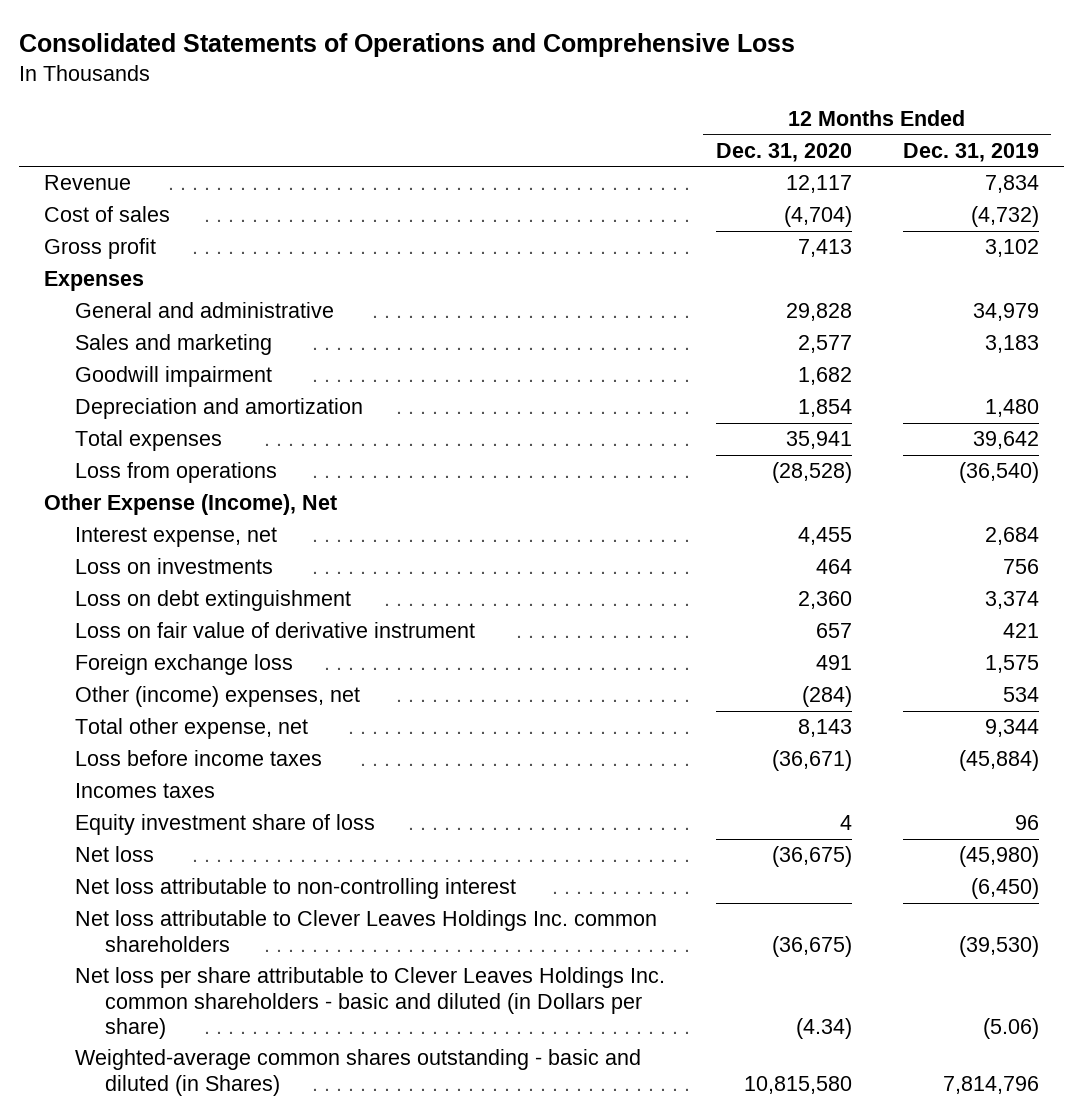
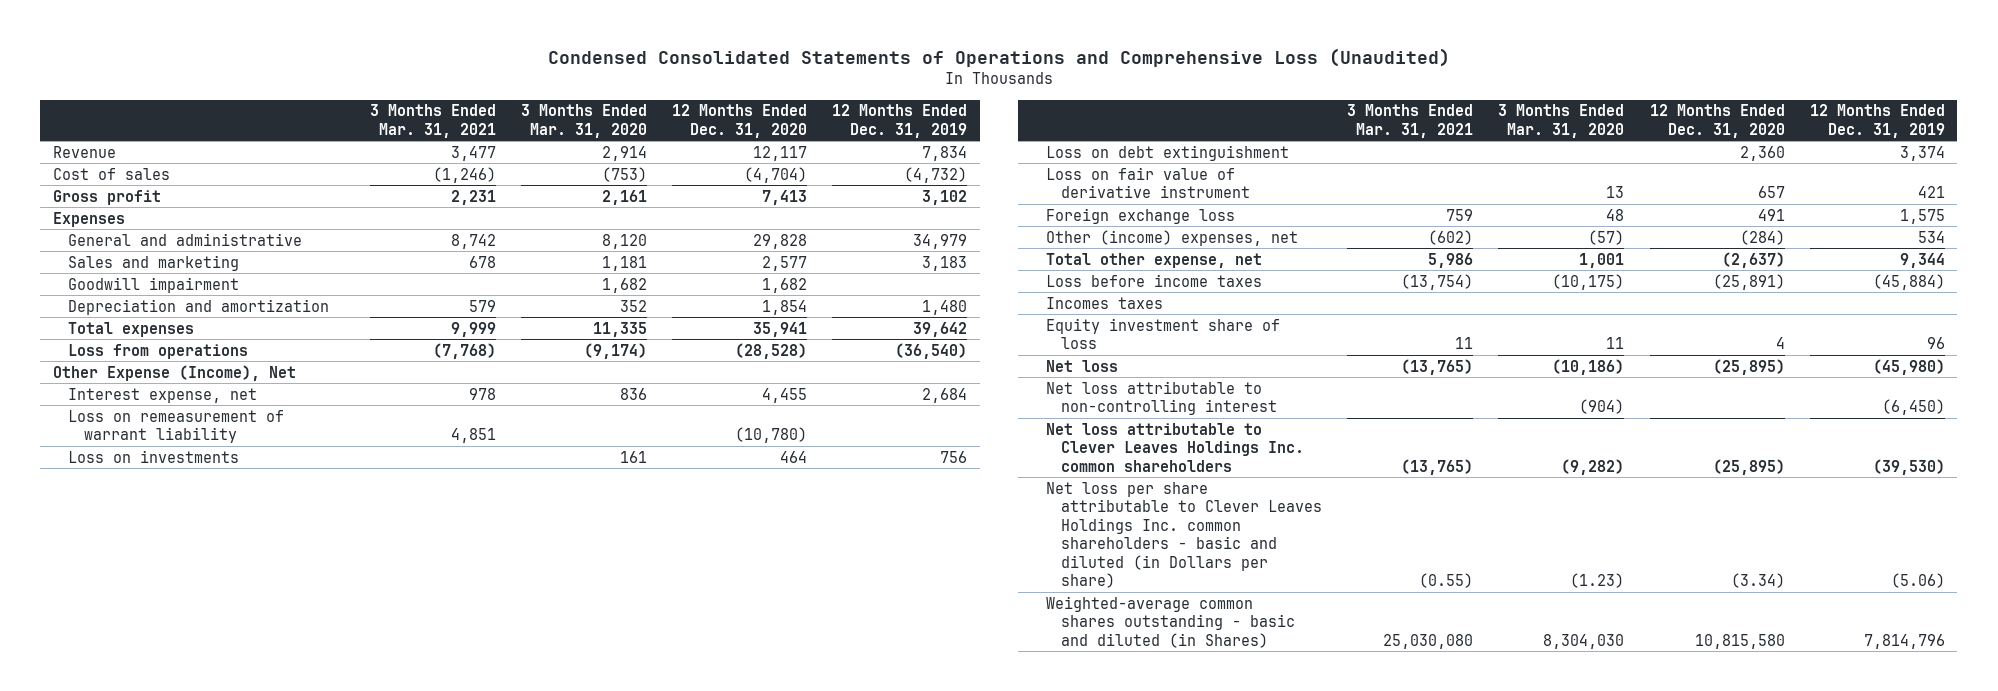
[18,33,795,58] Consolidated Statements of Operations and Comprehensive Loss -> [547,47,1450,67] Condensed Consolidated Statements of Operations and Comprehensive Loss (Unaudited)
none -> [370,104,497,138] 3 Months Ended Mar. 31, 2021
none -> [521,104,648,138] 3 Months Ended Mar. 31, 2020
none -> [68,409,285,444] Loss on remeasurement of warrant liability
[797,719,852,738] 8,143 -> [1721,251,1785,268] (2,637)
[771,750,852,772] (36,671) -> [1712,273,1785,290] (25,891)
[771,846,852,868] (36,675) -> [1712,358,1785,375] (25,895)
[771,935,852,957] (36,675) -> [1712,458,1785,475] (25,895)
[795,1018,852,1040] (4.34) -> [1730,573,1785,589] (3.34)

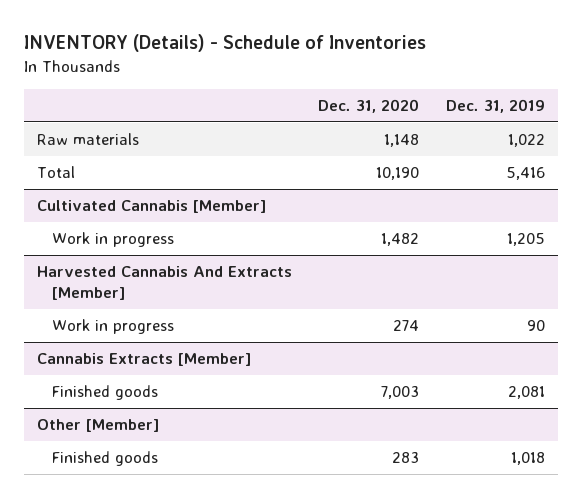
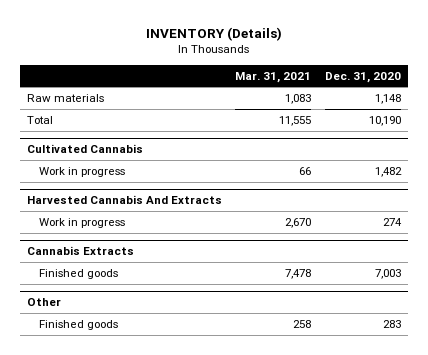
[23,34,426,53] INVENTORY (Details) - Schedule of Inventories -> [145,26,282,41] INVENTORY (Details)
[445,98,545,113] Dec. 31, 2019 -> none
none -> [235,71,312,83] Mar. 31, 2021
[36,200,266,214] Cultivated Cannabis [Member] -> [26,144,143,154] Cultivated Cannabis
[36,266,292,300] Harvested Cannabis And Extracts [Member] -> [26,195,222,205] Harvested Cannabis And Extracts
[36,353,251,367] Cannabis Extracts [Member] -> [26,246,134,256] Cannabis Extracts
[36,419,159,433] Other [Member] -> [26,298,61,307] Other

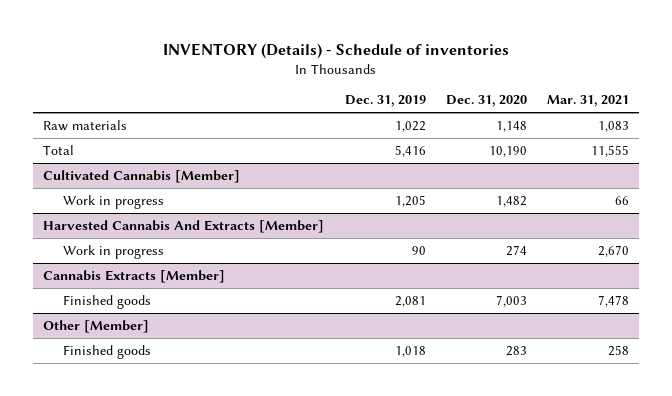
[145,26,282,41] INVENTORY (Details) -> [163,42,510,59] INVENTORY (Details) - Schedule of inventories
none -> [344,95,426,108] Dec. 31, 2019
[26,144,143,154] Cultivated Cannabis -> [43,169,241,183] Cultivated Cannabis [Member]
[26,195,222,205] Harvested Cannabis And Extracts -> [43,219,325,233] Harvested Cannabis And Extracts [Member]
[26,246,134,256] Cannabis Extracts -> [43,269,226,283] Cannabis Extracts [Member]
[26,298,61,307] Other -> [43,319,150,333] Other [Member]

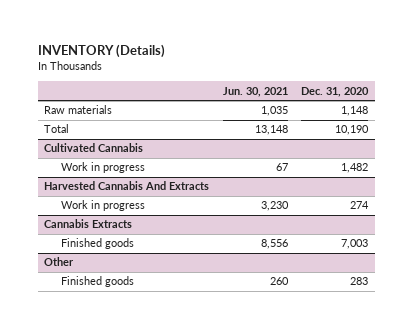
[163,42,510,59] INVENTORY (Details) - Schedule of inventories -> [37,44,165,59] INVENTORY (Details)
[344,95,426,108] Dec. 31, 2019 -> none
[546,95,629,108] Mar. 31, 2021 -> none
none -> [222,86,288,97] Jun. 30, 2021
[43,169,241,183] Cultivated Cannabis [Member] -> [44,143,144,153] Cultivated Cannabis
[43,219,325,233] Harvested Cannabis And Extracts [Member] -> [44,181,210,191] Harvested Cannabis And Extracts
[43,269,226,283] Cannabis Extracts [Member] -> [44,219,133,229] Cannabis Extracts
[43,319,150,333] Other [Member] -> [44,257,75,267] Other

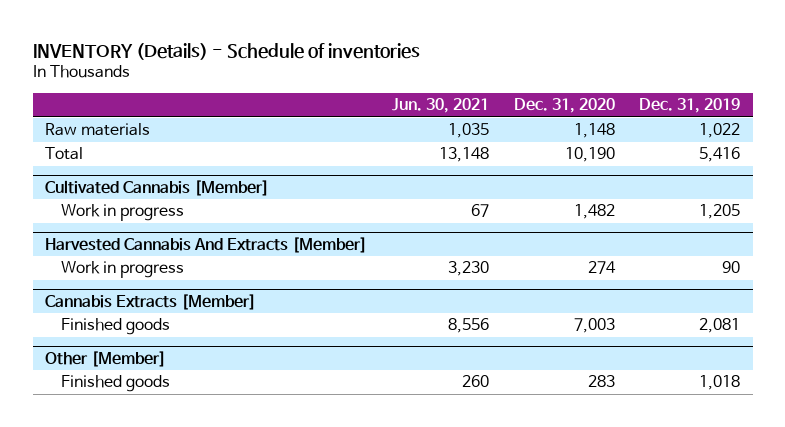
[37,44,165,59] INVENTORY (Details) -> [32,42,420,60] INVENTORY (Details) - Schedule of inventories
none -> [639,98,741,114] Dec. 31, 2019
[44,143,144,153] Cultivated Cannabis -> [44,179,269,196] Cultivated Cannabis [Member]
[44,181,210,191] Harvested Cannabis And Extracts -> [44,236,367,253] Harvested Cannabis And Extracts [Member]
[44,219,133,229] Cannabis Extracts -> [44,293,256,310] Cannabis Extracts [Member]
[44,257,75,267] Other -> [44,350,166,367] Other [Member]

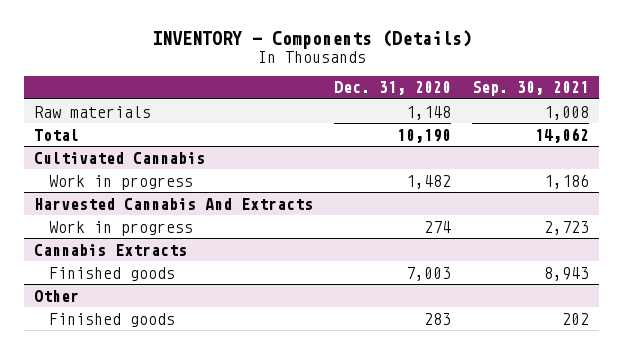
[32,42,420,60] INVENTORY (Details) - Schedule of inventories -> [151,29,472,49] INVENTORY - Components (Details)
[391,98,489,114] Jun. 30, 2021 -> none
[639,98,741,114] Dec. 31, 2019 -> none
none -> [471,81,589,97] Sep. 30, 2021
[44,179,269,196] Cultivated Cannabis [Member] -> [34,151,206,164] Cultivated Cannabis
[44,236,367,253] Harvested Cannabis And Extracts [Member] -> [34,197,314,210] Harvested Cannabis And Extracts
[44,293,256,310] Cannabis Extracts [Member] -> [34,243,188,256] Cannabis Extracts
[44,350,166,367] Other [Member] -> [34,289,80,302] Other

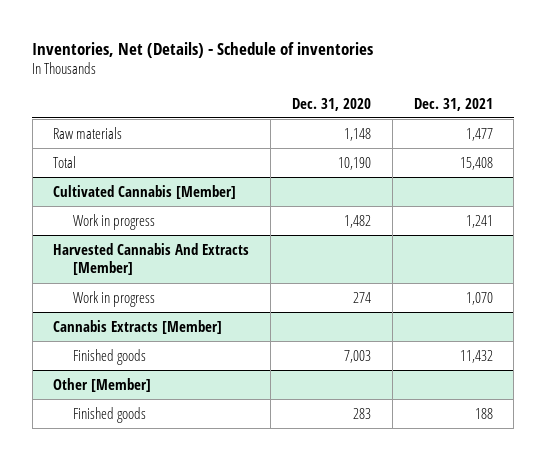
[151,29,472,49] INVENTORY - Components (Details) -> [32,41,374,58] Inventories, Net (Details) - Schedule of inventories
[471,81,589,97] Sep. 30, 2021 -> none
none -> [413,97,493,111] Dec. 31, 2021
[34,151,206,164] Cultivated Cannabis -> [53,184,237,199] Cultivated Cannabis [Member]
[34,197,314,210] Harvested Cannabis And Extracts -> [53,242,250,276] Harvested Cannabis And Extracts [Member]
[34,243,188,256] Cannabis Extracts -> [53,319,223,334] Cannabis Extracts [Member]
[34,289,80,302] Other -> [53,377,152,392] Other [Member]

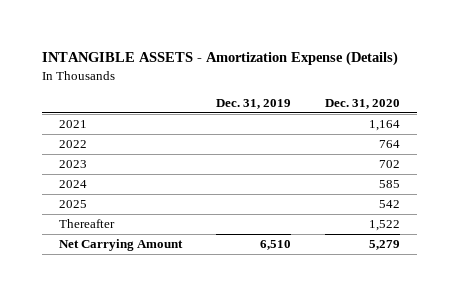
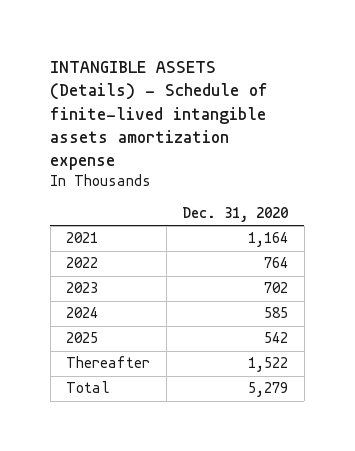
[42,51,399,67] INTANGIBLE ASSETS - Amortization Expense (Details) -> [50,61,269,170] INTANGIBLE ASSETS (Details) - Schedule of finite-lived intangible assets amortization expense
[216,98,292,109] Dec. 31, 2019 -> none
[59,239,184,252] Net Carrying Amount -> [66,381,111,394] Total

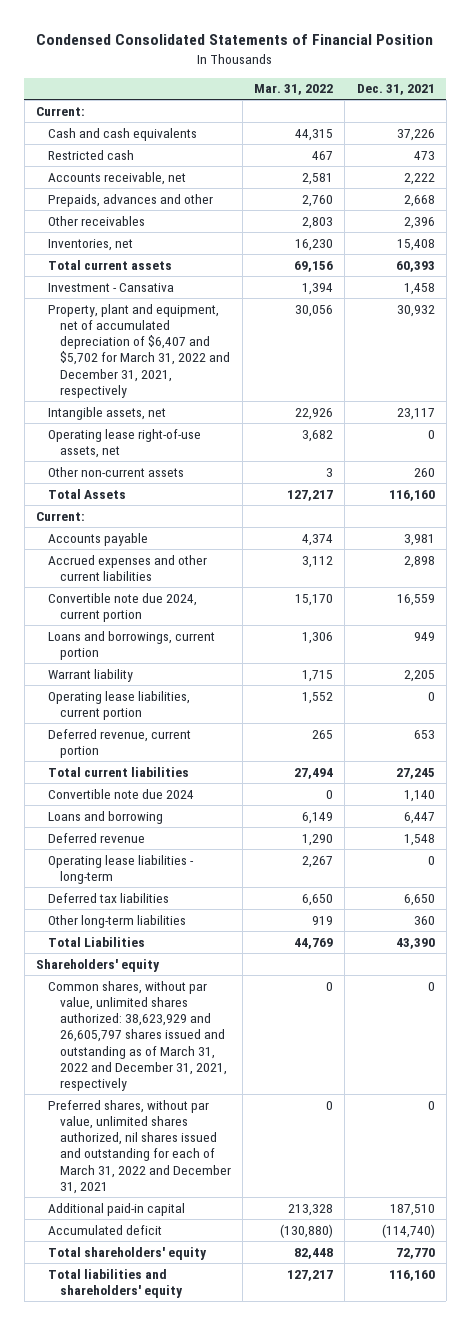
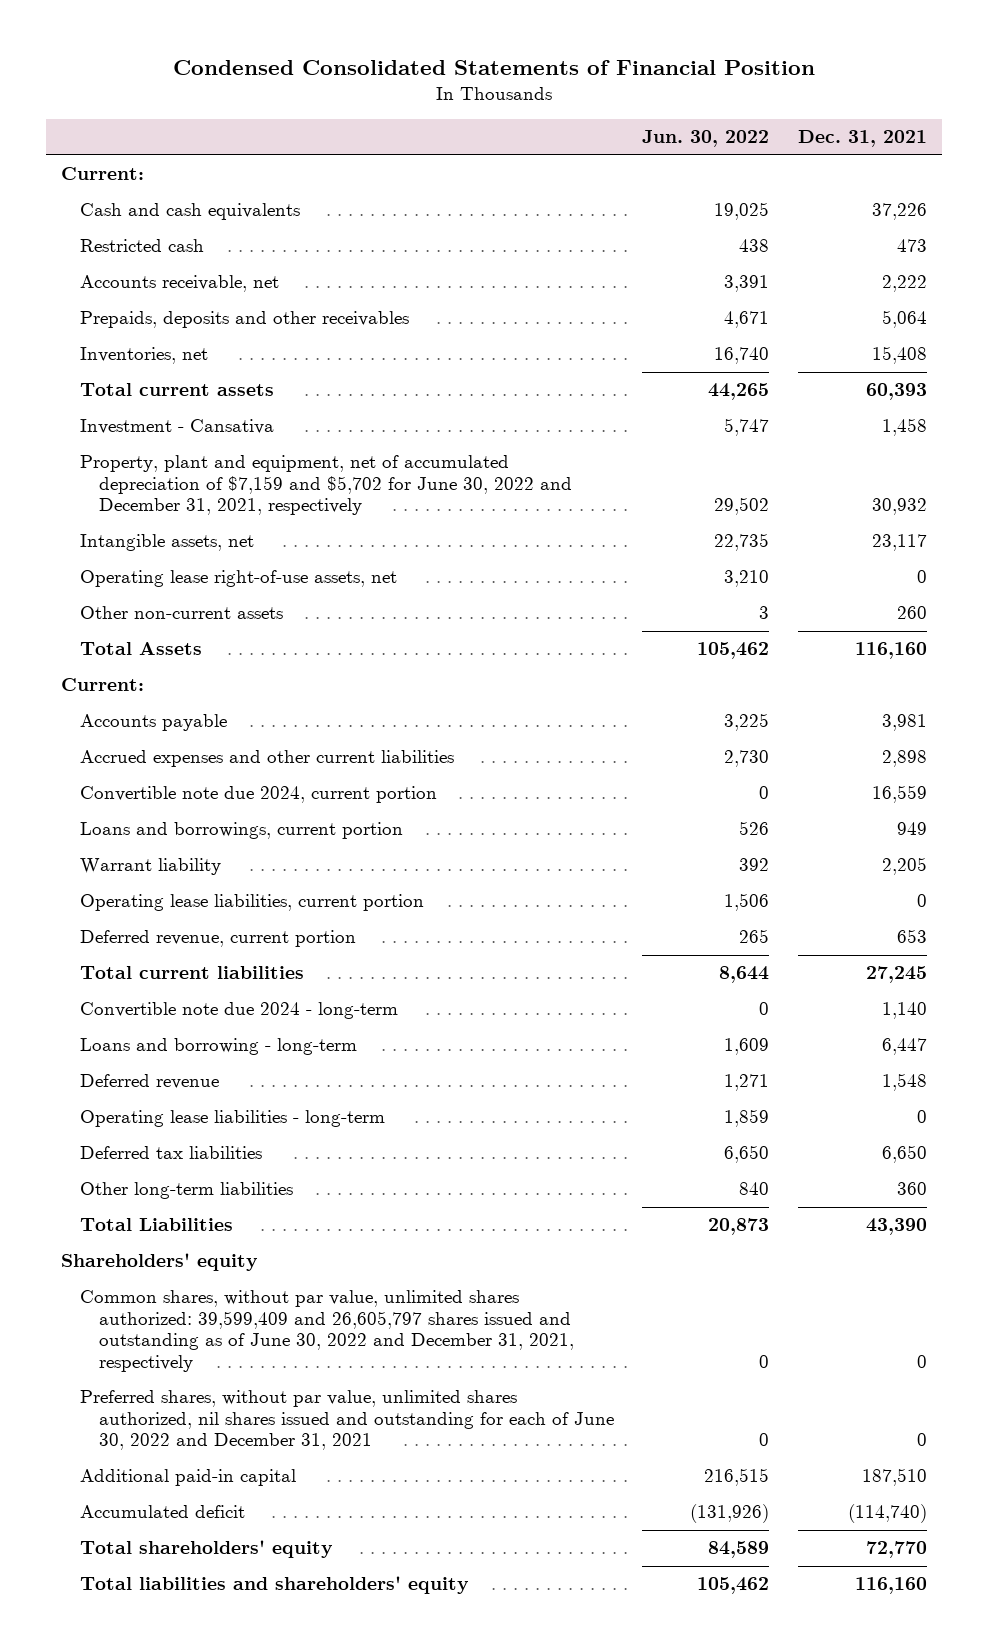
[254,84,334,96] Mar. 31, 2022 -> none
none -> [642,130,770,148] Jun. 30, 2022
[47,215,145,226] Other receivables -> none
[47,193,213,207] Prepaids, advances and other -> [79,311,409,329] Prepaids, deposits and other receivables
[403,194,435,207] 2,668 -> [882,310,928,329] 5,064
[47,303,230,398] Property, plant and equipment, net of accumulated depreciation of $6,407 and $5,702 for March 31, 2022 and December 31, 2021, respectively -> [79,455,572,516] Property, plant and equipment, net of accumulated depreciation of $7,159 and $5,702 for June 30, 2022 and December 31, 2021, respectively
[47,788,194,799] Convertible note due 2024 -> [79,1002,398,1020] Convertible note due 2024 - long-term
[47,810,163,824] Loans and borrowing -> [79,1038,357,1056] Loans and borrowing - long-term
[47,980,227,1092] Common shares, without par value, unlimited shares authorized: 38,623,929 and 26,605,797 shares issued and outstanding as of March 31, 2022 and December 31, 2021, respectively -> [79,1290,574,1372] Common shares, without par value, unlimited shares authorized: 39,599,409 and 26,605,797 shares issued and outstanding as of June 30, 2022 and December 31, 2021, respectively
[47,1099,231,1194] Preferred shares, without par value, unlimited shares authorized, nil shares issued and outstanding for each of March 31, 2022 and December 31, 2021 -> [79,1390,614,1451] Preferred shares, without par value, unlimited shares authorized, nil shares issued and outstanding for each of June 30, 2022 and December 31, 2021

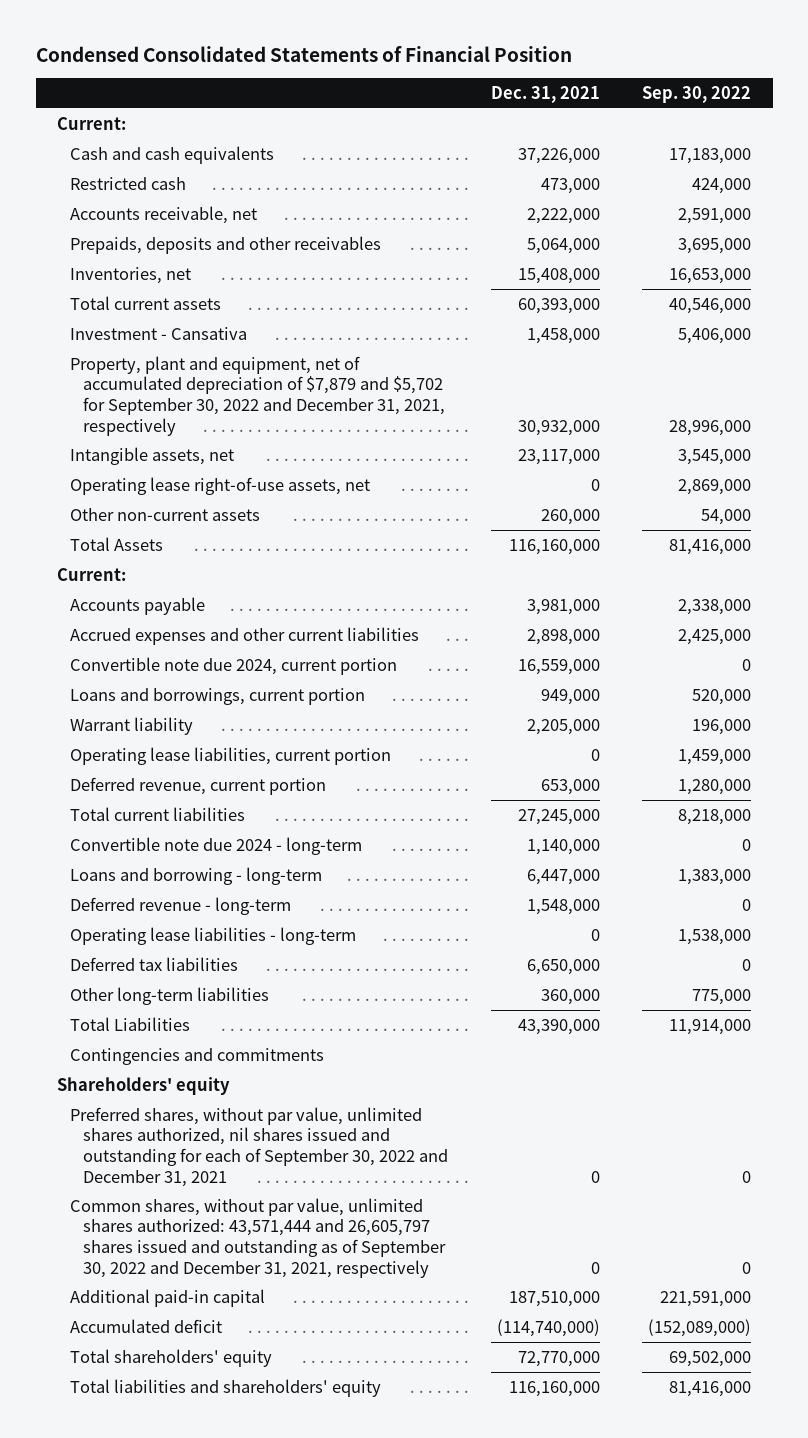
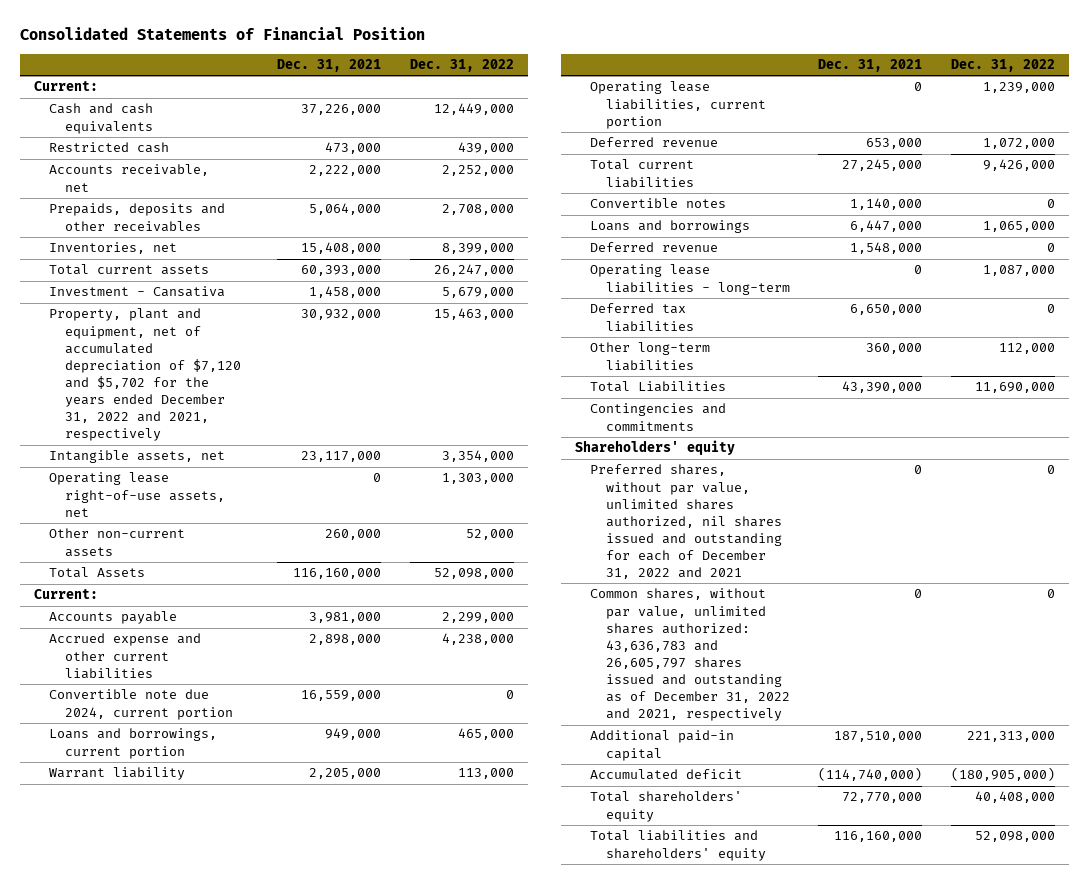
[35,45,572,62] Condensed Consolidated Statements of Financial Position -> [19,27,425,41] Consolidated Statements of Financial Position
[642,86,752,104] Sep. 30, 2022 -> none
none -> [409,59,514,73] Dec. 31, 2022
[70,355,446,436] Property, plant and equipment, net of accumulated depreciation of $7,879 and $5,702 for September 30, 2022 and December 31, 2021, respectively -> [49,308,241,442] Property, plant and equipment, net of accumulated depreciation of $7,120 and $5,702 for the years ended December 31, 2022 and 2021, respectively
[70,626,420,645] Accrued expenses and other current liabilities -> [49,633,202,679] Accrued expense and other current liabilities
[70,776,327,795] Deferred revenue, current portion -> [590,137,719,148] Deferred revenue
[70,836,363,855] Convertible note due 2024 - long-term -> [590,198,727,209] Convertible notes
[70,866,323,885] Loans and borrowing - long-term -> [590,220,751,234] Loans and borrowings
[70,896,292,915] Deferred revenue - long-term -> [590,242,719,253] Deferred revenue
[70,1106,449,1187] Preferred shares, without par value, unlimited shares authorized, nil shares issued and outstanding for each of September 30, 2022 and December 31, 2021 -> [590,464,782,580] Preferred shares, without par value, unlimited shares authorized, nil shares issued and outstanding for each of December 31, 2022 and 2021
[70,1197,447,1278] Common shares, without par value, unlimited shares authorized: 43,571,444 and 26,605,797 shares issued and outstanding as of September 30, 2022 and December 31, 2021, respectively -> [590,588,790,722] Common shares, without par value, unlimited shares authorized: 43,636,783 and 26,605,797 shares issued and outstanding as of December 31, 2022 and 2021, respectively

